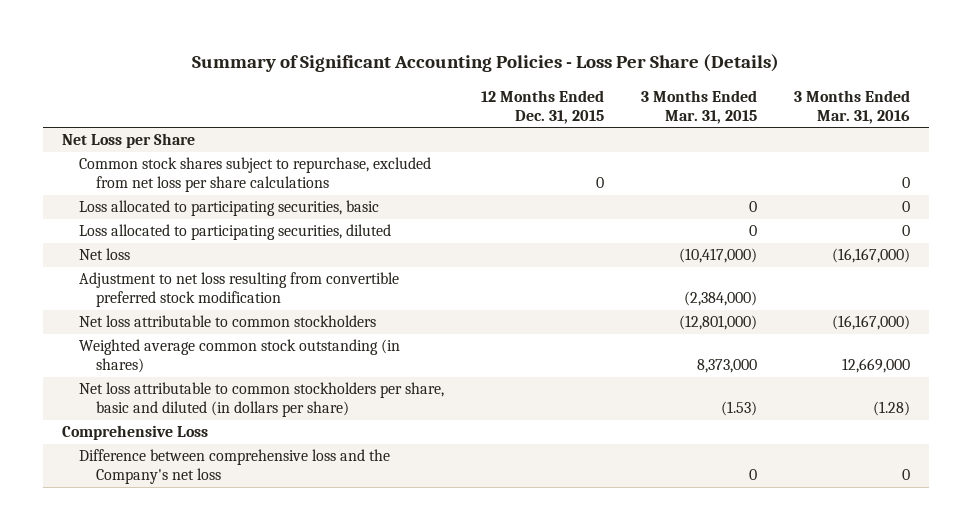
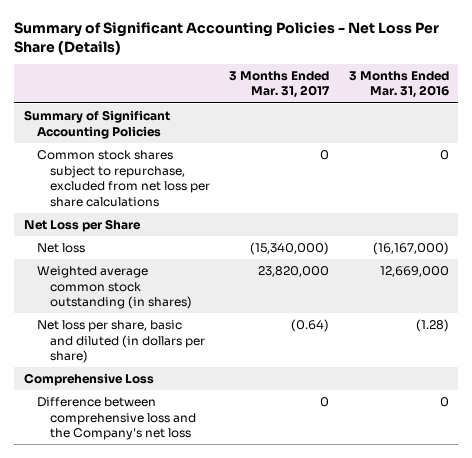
[192,54,780,73] Summary of Significant Accounting Policies - Loss Per Share (Details) -> [13,21,439,55] Summary of Significant Accounting Policies - Net Loss Per Share (Details)
[481,90,605,124] 12 Months Ended Dec. 31, 2015 -> none
[641,90,758,124] 3 Months Ended Mar. 31, 2015 -> none
none -> [229,70,331,99] 3 Months Ended Mar. 31, 2017
none -> [23,109,170,139] Summary of Significant Accounting Policies
[79,200,380,217] Loss allocated to participating securities, basic -> none
[79,224,392,241] Loss allocated to participating securities, diluted -> none
[61,133,195,149] Net Loss per Share -> [23,218,141,232] Net Loss per Share
[79,272,400,308] Adjustment to net loss resulting from convertible preferred stock modification -> none
[79,315,377,328] Net loss attributable to common stockholders -> none
[79,382,445,418] Net loss attributable to common stockholders per share, basic and diluted (in dollars per share) -> [36,319,206,364] Net loss per share, basic and diluted (in dollars per share)

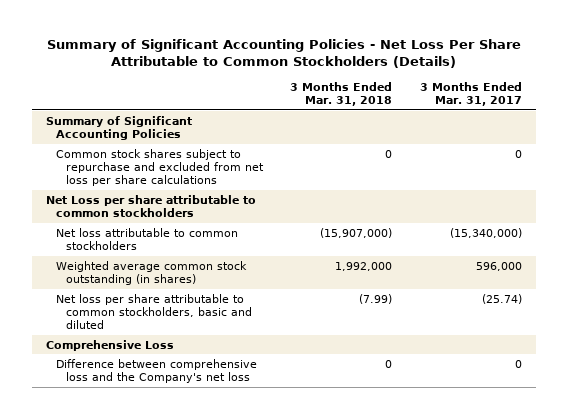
[13,21,439,55] Summary of Significant Accounting Policies - Net Loss Per Share (Details) -> [46,38,521,69] Summary of Significant Accounting Policies - Net Loss Per Share Attributable to Common Stockholders (Details)
[348,70,449,99] 3 Months Ended Mar. 31, 2016 -> none
none -> [290,81,393,106] 3 Months Ended Mar. 31, 2018
[36,149,211,207] Common stock shares subject to repurchase, excluded from net loss per share calculations -> [55,148,264,187] Common stock shares subject to repurchase and excluded from net loss per share calculations
[23,218,141,232] Net Loss per Share -> [45,194,256,217] Net Loss per share attributable to common stockholders
[36,242,85,253] Net loss -> [55,227,238,250] Net loss attributable to common stockholders
[258,265,330,277] 23,820,000 -> [475,261,522,271] 596,000
[36,319,206,364] Net loss per share, basic and diluted (in dollars per share) -> [55,293,252,330] Net loss per share attributable to common stockholders, basic and diluted
[291,318,330,332] (0.64) -> [481,293,522,304] (25.74)

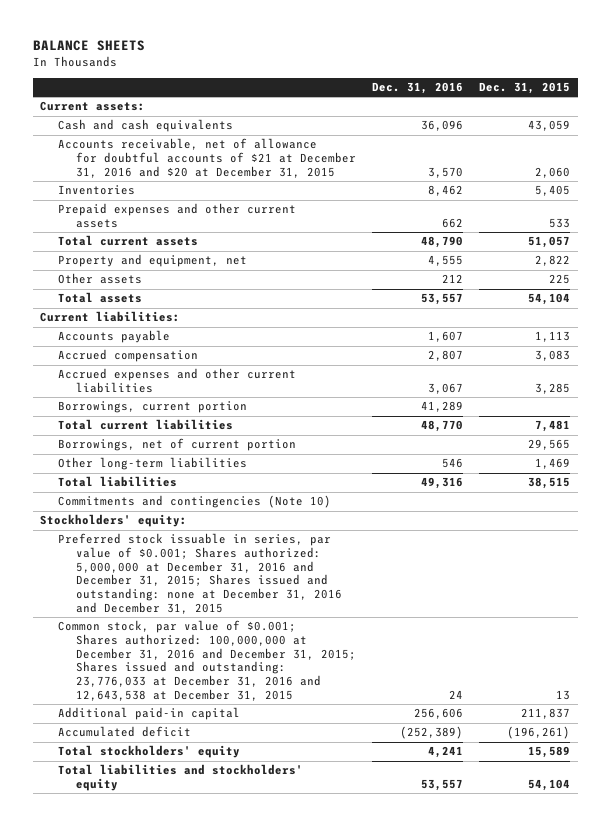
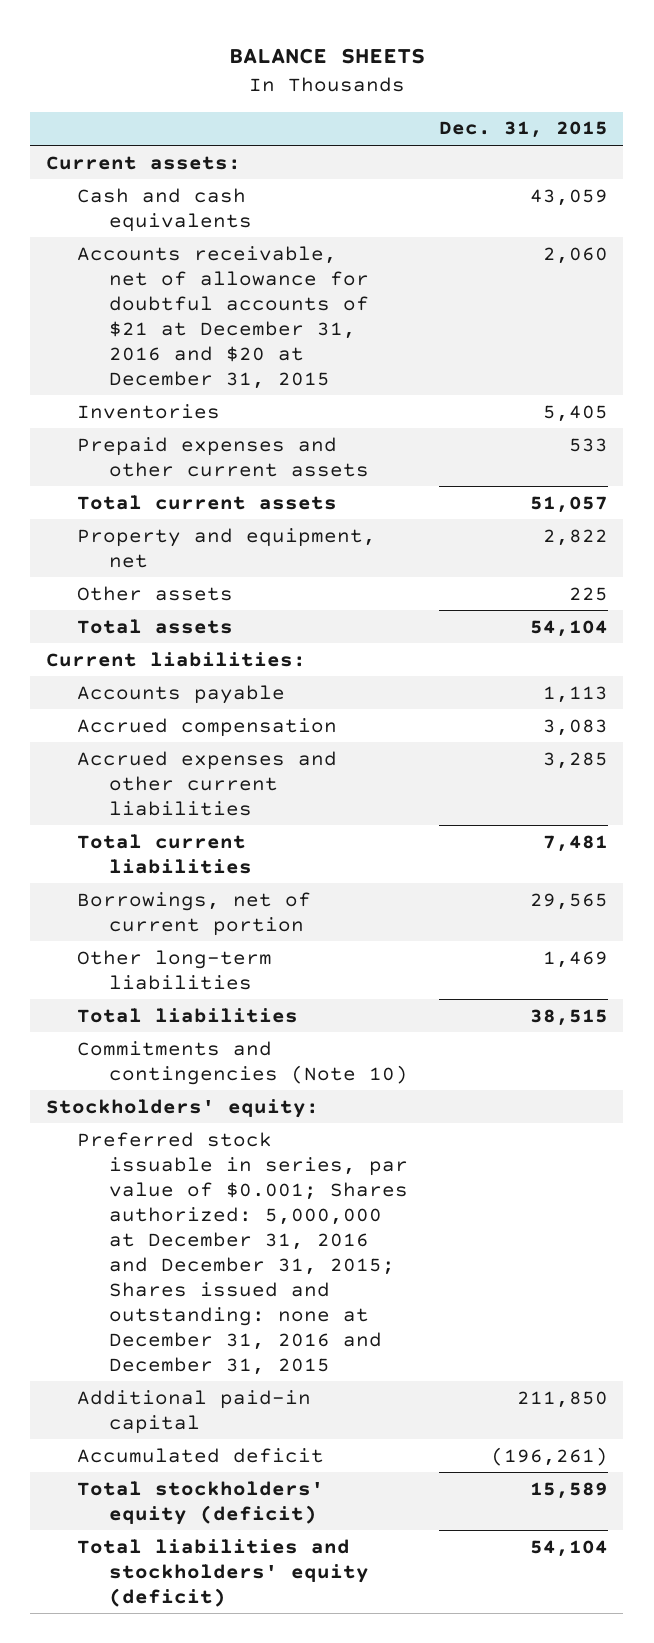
[372,81,464,94] Dec. 31, 2016 -> none
[58,401,248,414] Borrowings, current portion -> none
[58,620,357,701] Common stock, par value of $0.001; Shares authorized: 100,000,000 at December 31, 2016 and December 31, 2015; Shares issued and outstanding: 23,776,033 at December 31, 2016 and 12,643,538 at December 31, 2015 -> none
[520,708,570,720] 211,837 -> [516,1390,608,1408] 211,850
[58,745,241,759] Total stockholders' equity -> [77,1480,325,1525] Total stockholders' equity (deficit)
[58,764,304,792] Total liabilities and stockholders' equity -> [77,1538,370,1607] Total liabilities and stockholders' equity (deficit)

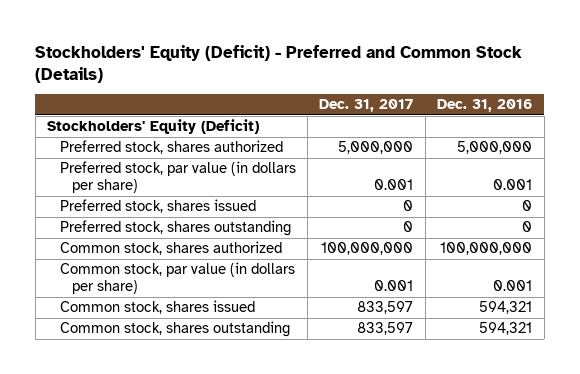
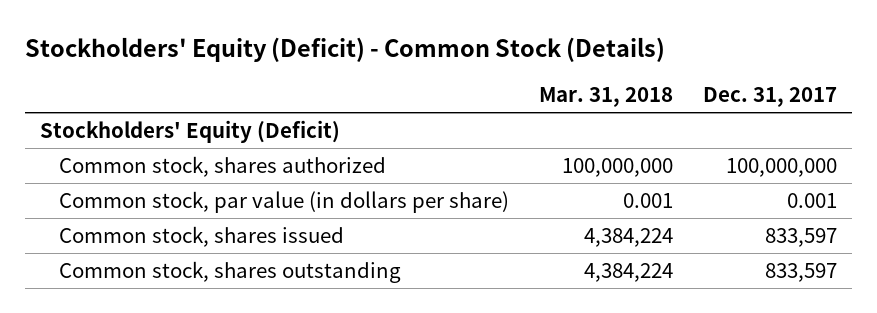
[35,44,523,83] Stockholders' Equity (Deficit) - Preferred and Common Stock (Details) -> [25,37,666,63] Stockholders' Equity (Deficit) - Common Stock (Details)
[437,99,533,113] Dec. 31, 2016 -> none
none -> [538,87,673,108] Mar. 31, 2018
[59,140,283,155] Preferred stock, shares authorized -> none
[59,161,296,194] Preferred stock, par value (in dollars per share) -> none
[59,199,256,214] Preferred stock, shares issued -> none
[59,220,291,237] Preferred stock, shares outstanding -> none

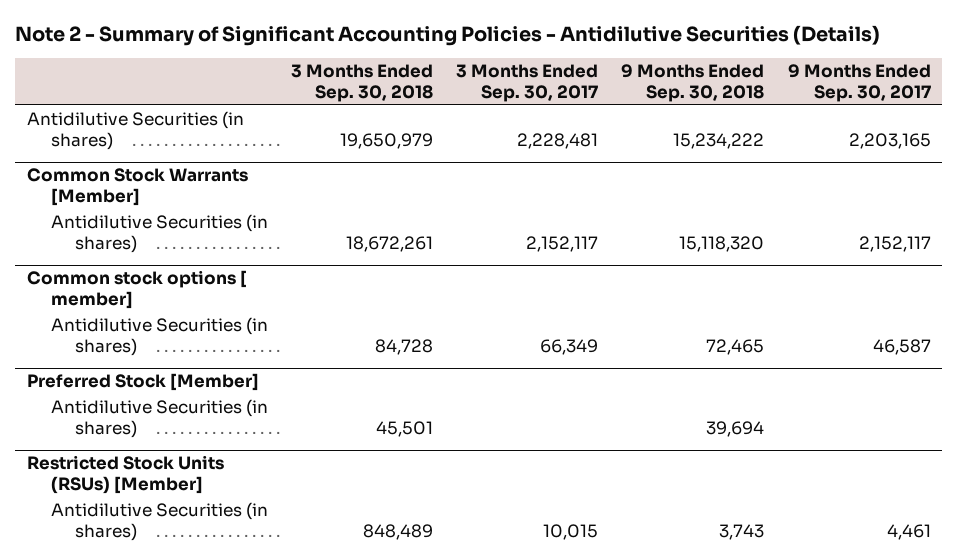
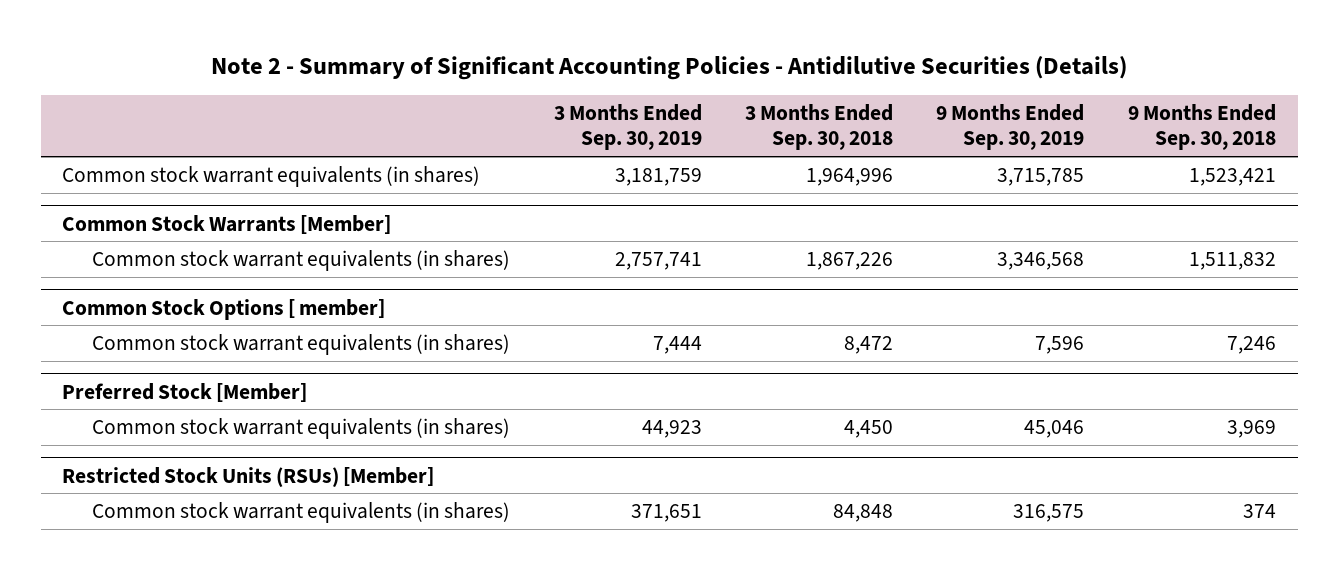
[456,64,599,103] 3 Months Ended Sep. 30, 2017 -> none
[787,64,931,103] 9 Months Ended Sep. 30, 2017 -> none
none -> [553,103,702,151] 3 Months Ended Sep. 30, 2019
none -> [936,103,1085,151] 9 Months Ended Sep. 30, 2019
[26,110,244,150] Antidilutive Securities (in shares) -> [62,165,481,187] Common stock warrant equivalents (in shares)
[340,132,434,149] 19,650,979 -> [806,167,894,186] 1,964,996
[673,132,765,149] 15,234,222 -> [1188,167,1276,186] 1,523,421
[50,213,268,253] Antidilutive Securities (in shares) -> [92,249,511,271] Common stock warrant equivalents (in shares)
[346,235,434,252] 18,672,261 -> [806,251,894,270] 1,867,226
[679,235,765,252] 15,118,320 -> [1188,251,1276,270] 1,511,832
[26,270,247,310] Common stock options [ member] -> [62,298,386,320] Common Stock Options [ member]
[50,316,268,356] Antidilutive Securities (in shares) -> [92,333,511,355] Common stock warrant equivalents (in shares)
[375,338,434,355] 84,728 -> [844,335,894,354] 8,472
[706,338,765,355] 72,465 -> [1226,335,1276,354] 7,246
[50,398,268,438] Antidilutive Securities (in shares) -> [92,417,511,439] Common stock warrant equivalents (in shares)
[376,420,434,437] 45,501 -> [844,419,894,438] 4,450
[706,420,765,437] 39,694 -> [1226,419,1276,438] 3,969
[50,501,268,541] Antidilutive Securities (in shares) -> [92,501,511,523] Common stock warrant equivalents (in shares)
[363,523,434,540] 848,489 -> [833,503,894,522] 84,848
[719,523,765,540] 3,743 -> [1242,503,1276,518] 374

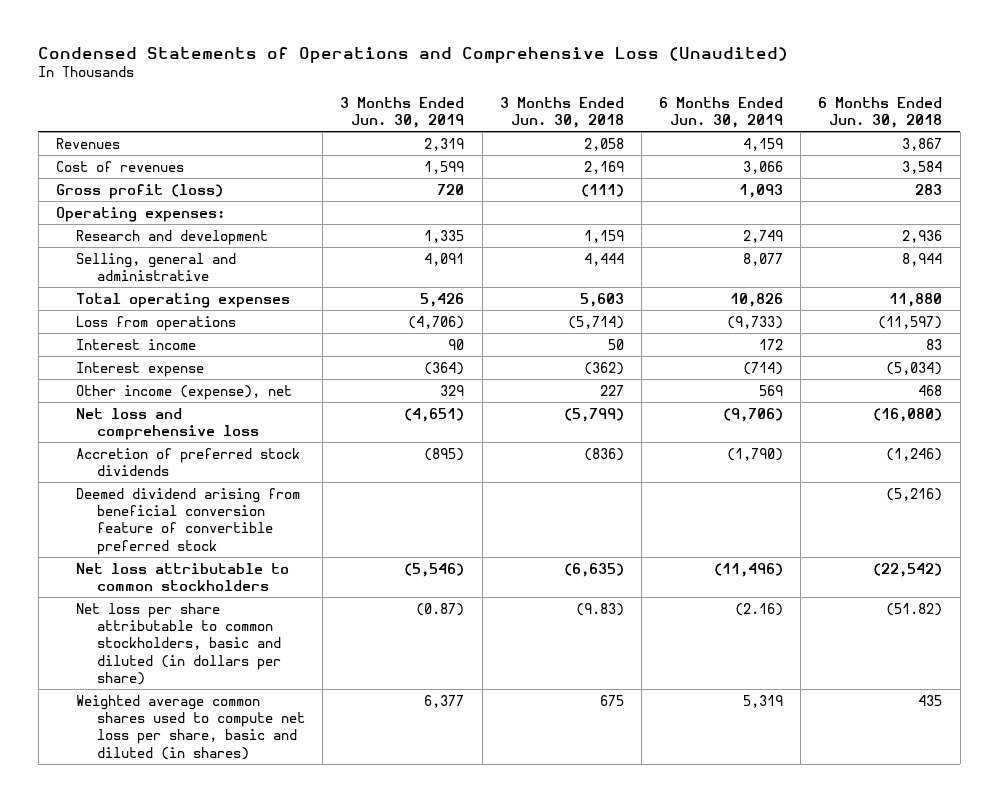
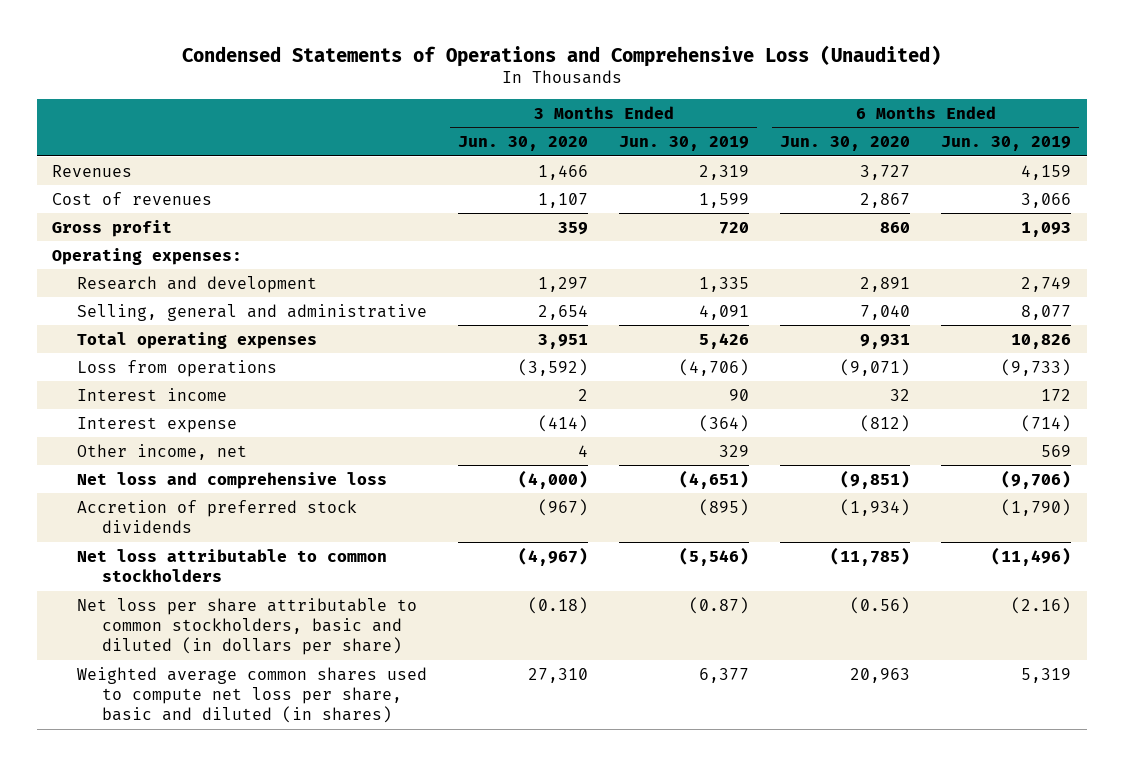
[499,96,624,128] 3 Months Ended Jun. 30, 2018 -> none
[818,96,943,128] 6 Months Ended Jun. 30, 2018 -> none
none -> [458,136,589,152] Jun. 30, 2020
none -> [780,136,911,152] Jun. 30, 2020
[55,183,223,199] Gross profit (loss) -> [52,219,173,237] Gross profit
[76,384,293,400] Other income (expense), net -> [77,443,248,460] Other income, net
[76,487,301,555] Deemed dividend arising from beneficial conversion feature of convertible preferred stock -> none

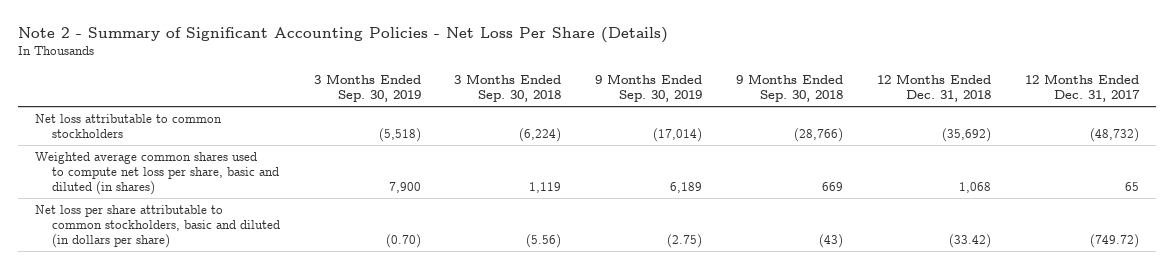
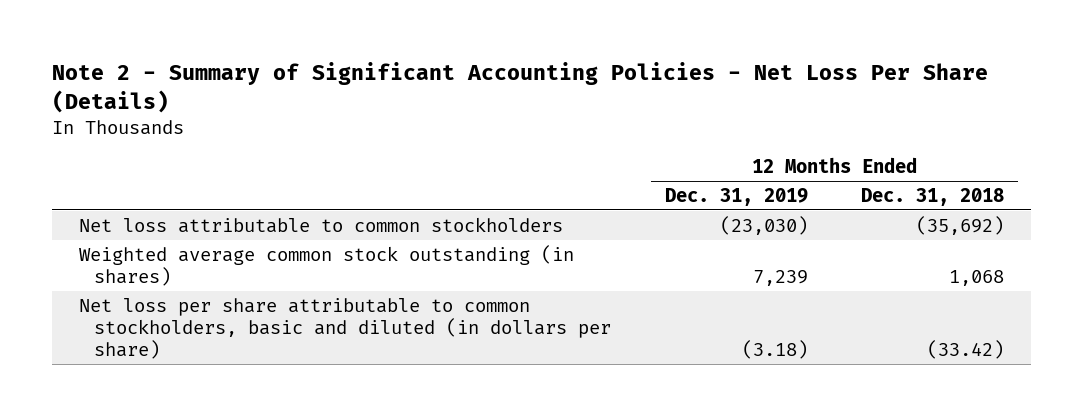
[313,74,421,103] 3 Months Ended Sep. 30, 2019 -> none
[454,74,562,103] 3 Months Ended Sep. 30, 2018 -> none
[595,74,703,103] 9 Months Ended Sep. 30, 2019 -> none
[736,74,844,103] 9 Months Ended Sep. 30, 2018 -> none
[1024,74,1140,103] 12 Months Ended Dec. 31, 2017 -> none
none -> [664,187,808,206] Dec. 31, 2019
[35,151,279,195] Weighted average common shares used to compute net loss per share, basic and diluted (in shares) -> [78,244,574,287] Weighted average common stock outstanding (in shares)

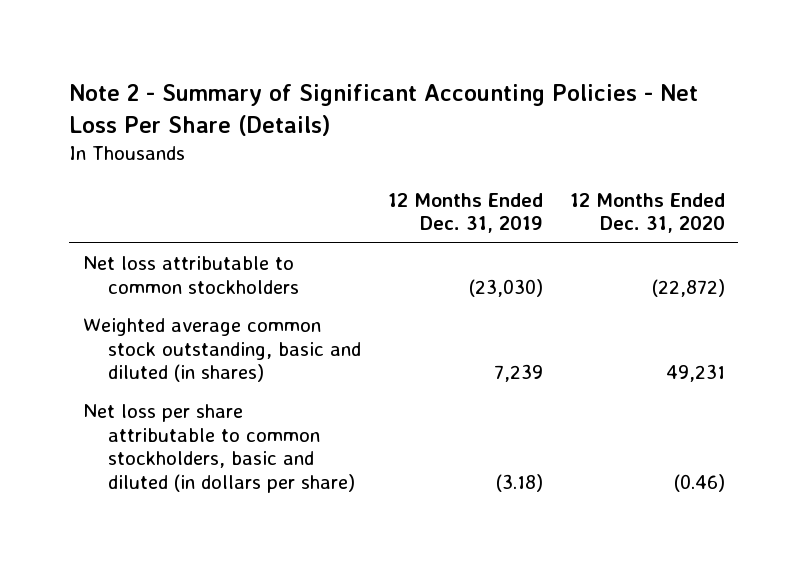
[861,187,1005,206] Dec. 31, 2018 -> none
none -> [570,192,726,234] 12 Months Ended Dec. 31, 2020
[78,244,574,287] Weighted average common stock outstanding (in shares) -> [82,318,362,383] Weighted average common stock outstanding, basic and diluted (in shares)

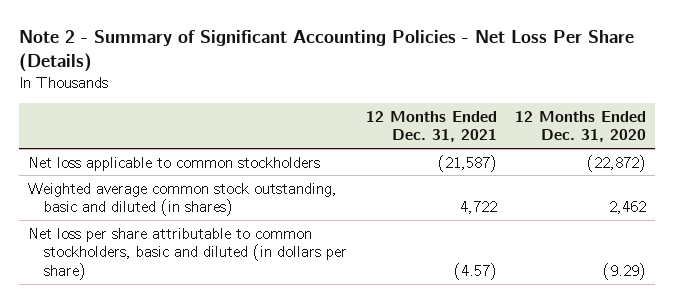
[388,192,544,234] 12 Months Ended Dec. 31, 2019 -> none
none -> [365,110,497,143] 12 Months Ended Dec. 31, 2021
[82,256,300,294] Net loss attributable to common stockholders -> [28,156,321,171] Net loss applicable to common stockholders
[666,364,726,383] 49,231 -> [609,201,647,215] 2,462
[674,473,726,492] (0.46) -> [603,262,647,280] (9.29)

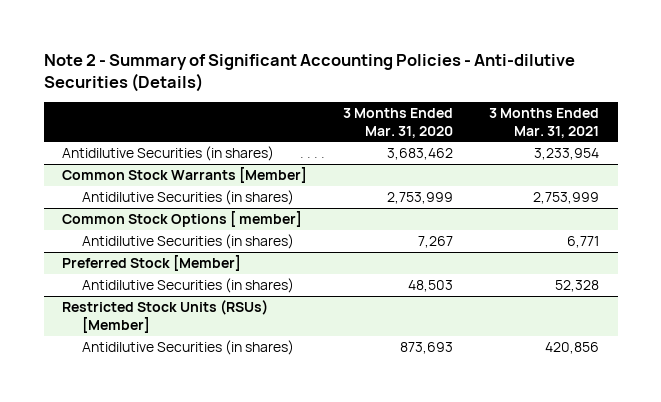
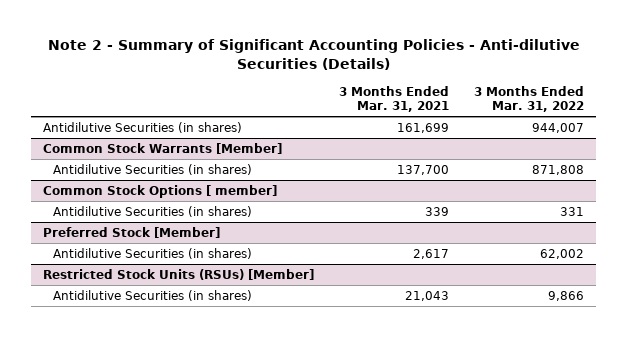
[343,107,454,138] 3 Months Ended Mar. 31, 2020 -> none
none -> [473,85,584,112] 3 Months Ended Mar. 31, 2022
[534,148,600,161] 3,233,954 -> [397,123,450,134] 161,699
[533,192,600,205] 2,753,999 -> [397,165,450,176] 137,700
[567,236,600,249] 6,771 -> [425,207,450,217] 339
[555,280,600,293] 52,328 -> [413,249,450,260] 2,617
[545,342,600,355] 420,856 -> [405,291,450,302] 21,043

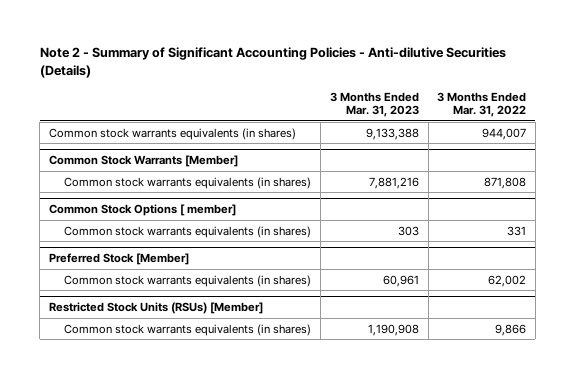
[339,85,450,112] 3 Months Ended Mar. 31, 2021 -> none
none -> [329,91,419,118] 3 Months Ended Mar. 31, 2023
[43,122,243,134] Antidilutive Securities (in shares) -> [48,127,296,140] Common stock warrants equivalents (in shares)
[53,164,253,176] Antidilutive Securities (in shares) -> [64,176,312,189] Common stock warrants equivalents (in shares)
[53,206,253,218] Antidilutive Securities (in shares) -> [64,225,312,238] Common stock warrants equivalents (in shares)
[53,248,253,260] Antidilutive Securities (in shares) -> [64,274,312,287] Common stock warrants equivalents (in shares)
[53,290,253,302] Antidilutive Securities (in shares) -> [64,323,312,336] Common stock warrants equivalents (in shares)

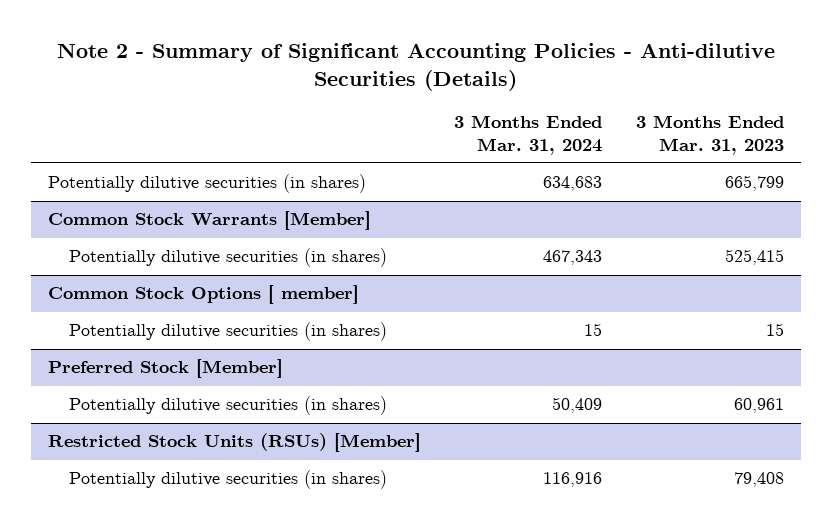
[437,91,527,118] 3 Months Ended Mar. 31, 2022 -> none
none -> [454,114,603,155] 3 Months Ended Mar. 31, 2024
[48,127,296,140] Common stock warrants equivalents (in shares) -> [47,174,366,194] Potentially dilutive securities (in shares)
[365,127,419,140] 9,133,388 -> [724,175,784,192] 665,799
[64,176,312,189] Common stock warrants equivalents (in shares) -> [68,248,387,268] Potentially dilutive securities (in shares)
[368,176,419,189] 7,881,216 -> [724,249,784,266] 525,415
[64,225,312,238] Common stock warrants equivalents (in shares) -> [68,322,387,342] Potentially dilutive securities (in shares)
[397,225,419,236] 303 -> [765,323,784,337] 15
[64,274,312,287] Common stock warrants equivalents (in shares) -> [68,396,387,416] Potentially dilutive securities (in shares)
[64,323,312,336] Common stock warrants equivalents (in shares) -> [68,470,387,490] Potentially dilutive securities (in shares)
[367,323,419,336] 1,190,908 -> [733,472,784,488] 79,408

